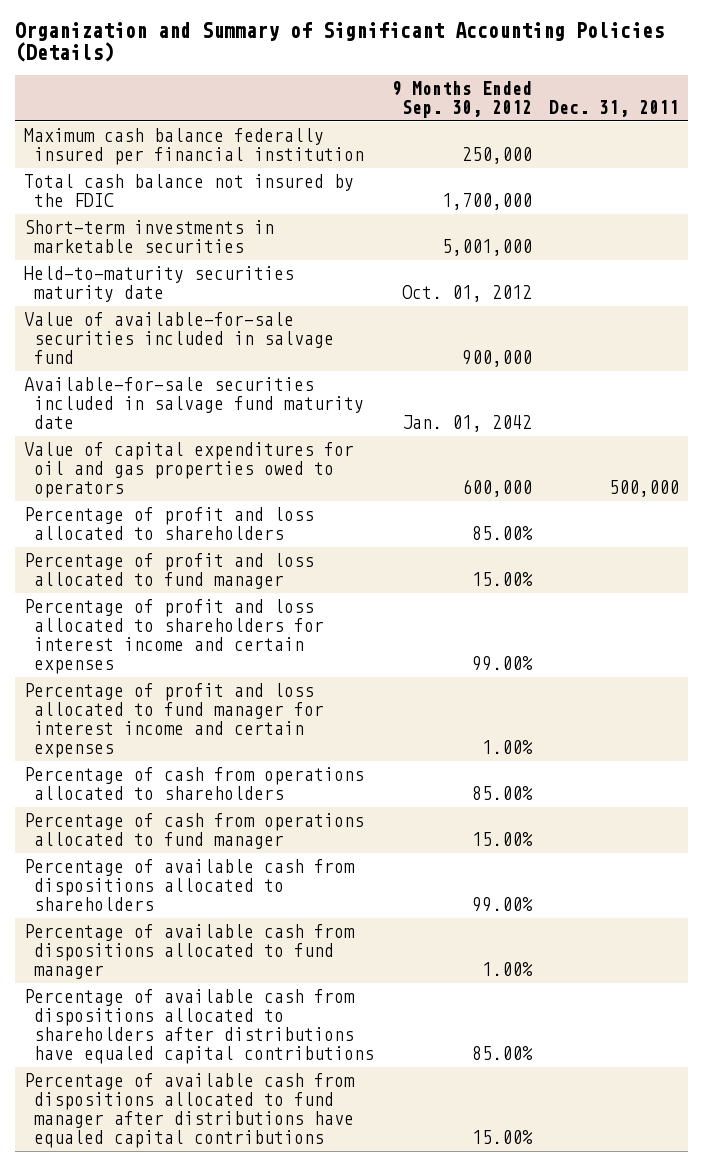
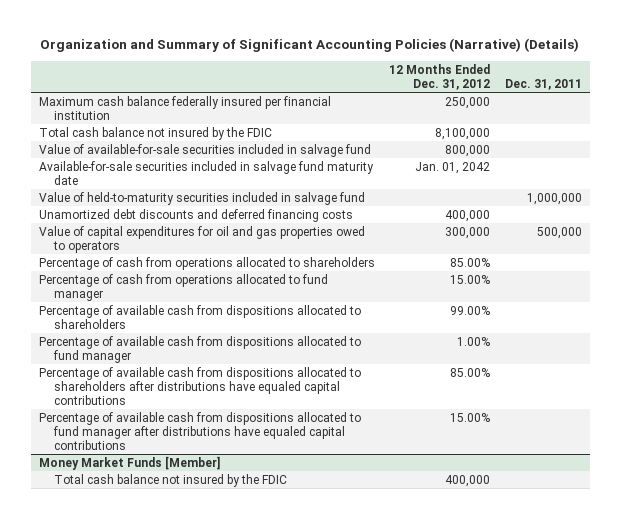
[14,21,664,63] Organization and Summary of Significant Accounting Policies (Details) -> [40,38,580,53] Organization and Summary of Significant Accounting Policies (Narrative) (Details)
[391,81,532,119] 9 Months Ended Sep. 30, 2012 -> none
none -> [389,63,491,90] 12 Months Ended Dec. 31, 2012
[23,220,274,254] Short-term investments in marketable securities -> none
[23,266,294,303] Held-to-maturity securities maturity date -> none
none -> [38,191,365,205] Value of held-to-maturity securities included in salvage fund
none -> [38,208,353,222] Unamortized debt discounts and deferred financing costs
[23,507,314,541] Percentage of profit and loss allocated to shareholders -> none
[23,553,314,590] Percentage of profit and loss allocated to fund manager -> none
[23,599,325,674] Percentage of profit and loss allocated to shareholders for interest income and certain expenses -> none
[23,683,325,758] Percentage of profit and loss allocated to fund manager for interest income and certain expenses -> none
none -> [38,455,220,470] Money Market Funds [Member]
none -> [53,473,287,487] Total cash balance not insured by the FDIC

